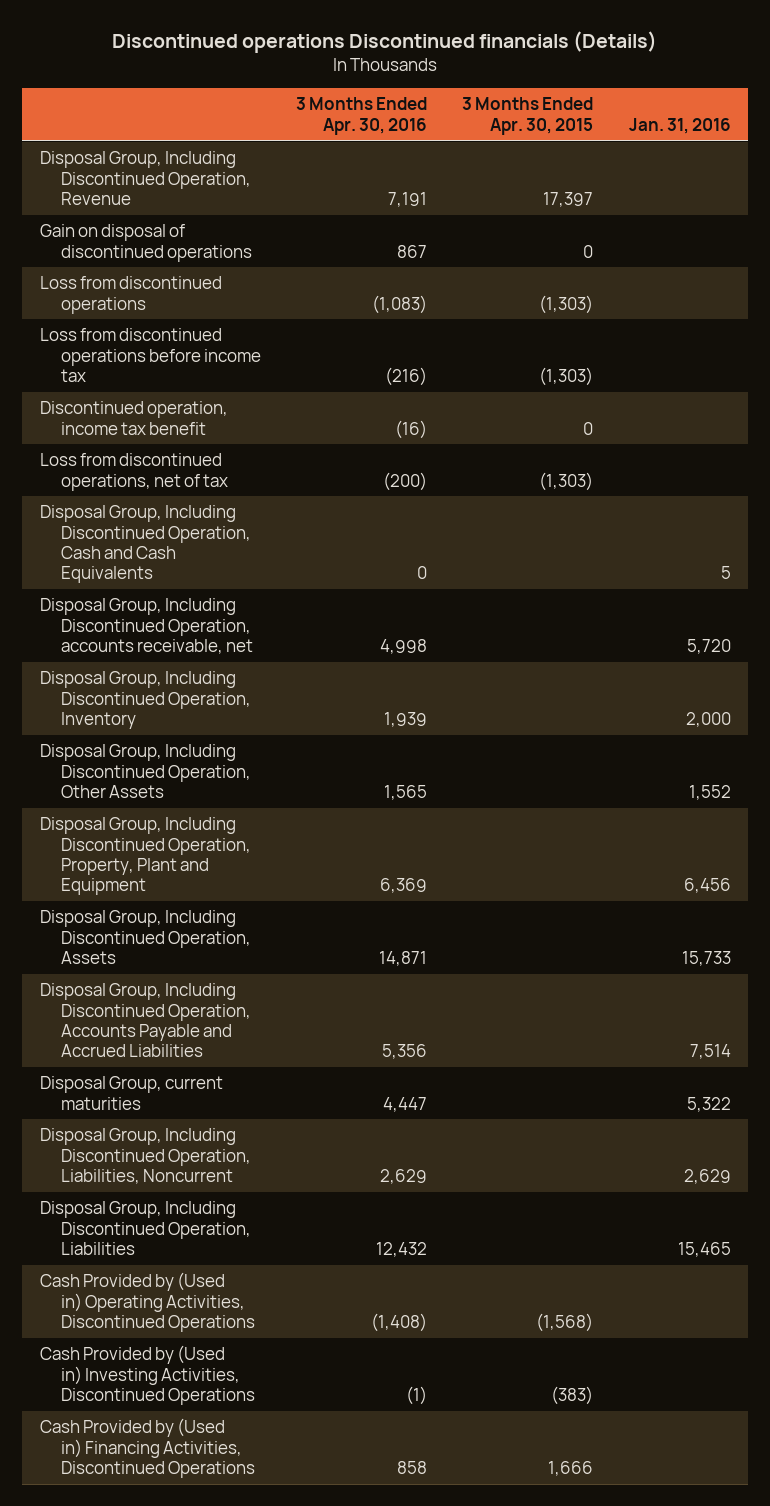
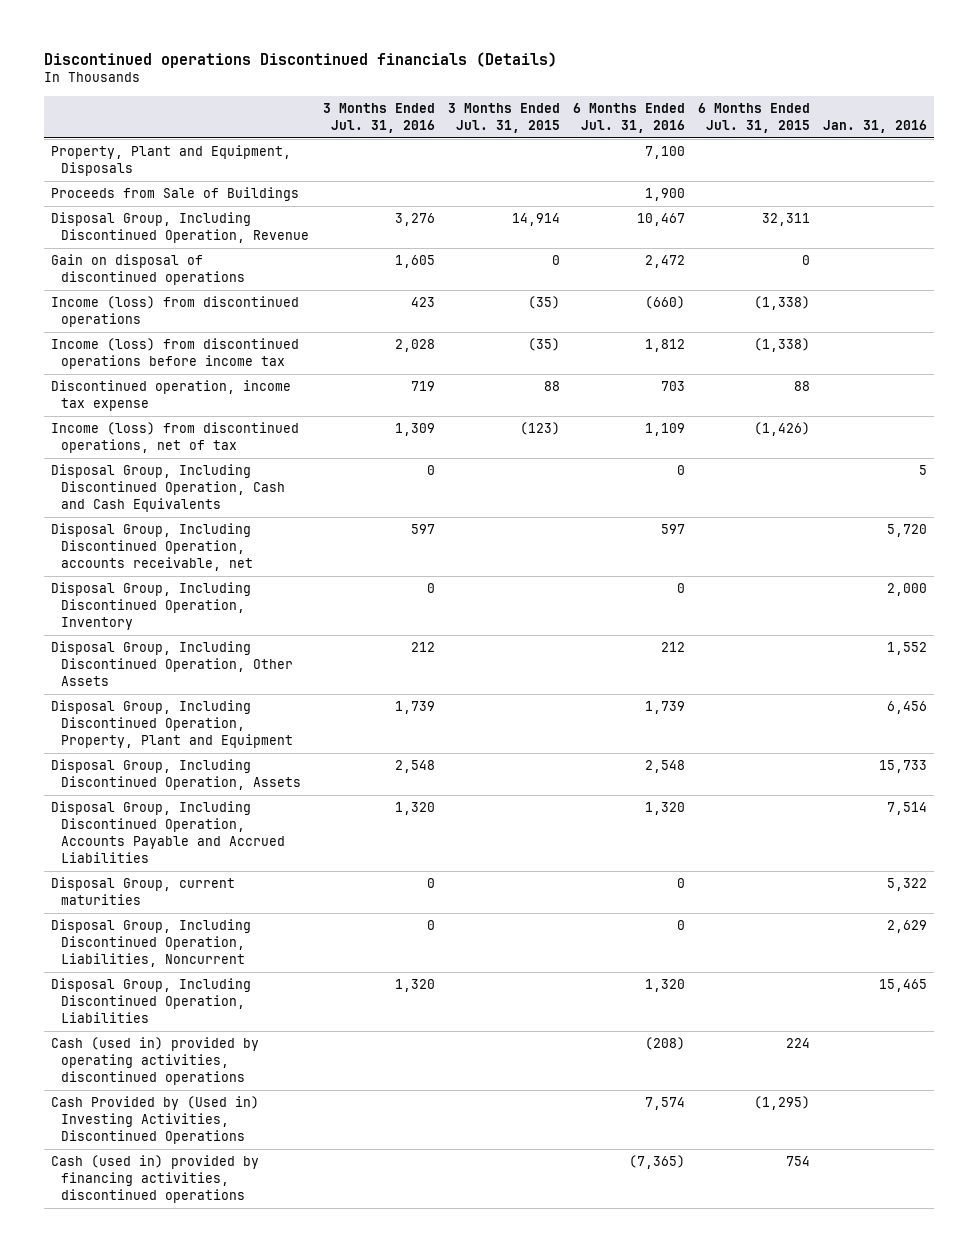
[296,97,428,135] 3 Months Ended Apr. 30, 2016 -> none
[462,97,594,135] 3 Months Ended Apr. 30, 2015 -> none
none -> [322,102,435,133] 3 Months Ended Jul. 31, 2016
none -> [447,102,560,133] 3 Months Ended Jul. 31, 2015
none -> [572,102,685,133] 6 Months Ended Jul. 31, 2016
none -> [697,102,810,133] 6 Months Ended Jul. 31, 2015
none -> [50,145,291,177] Property, Plant and Equipment, Disposals
none -> [50,187,299,202] Proceeds from Sale of Buildings
[39,276,222,314] Loss from discontinued operations -> [50,296,299,328] Income (loss) from discontinued operations
[39,328,261,382] Loss from discontinued operations before income tax -> [50,338,299,370] Income (loss) from discontinued operations before income tax
[39,401,228,435] Discontinued operation, income tax benefit -> [50,380,291,412] Discontinued operation, income tax expense
[39,453,228,491] Loss from discontinued operations, net of tax -> [50,422,299,454] Income (loss) from discontinued operations, net of tax
[39,1272,255,1332] Cash Provided by (Used in) Operating Activities, Discontinued Operations -> [50,1037,259,1086] Cash (used in) provided by operating activities, discontinued operations
[39,1418,255,1478] Cash Provided by (Used in) Financing Activities, Discontinued Operations -> [50,1155,259,1204] Cash (used in) provided by financing activities, discontinued operations

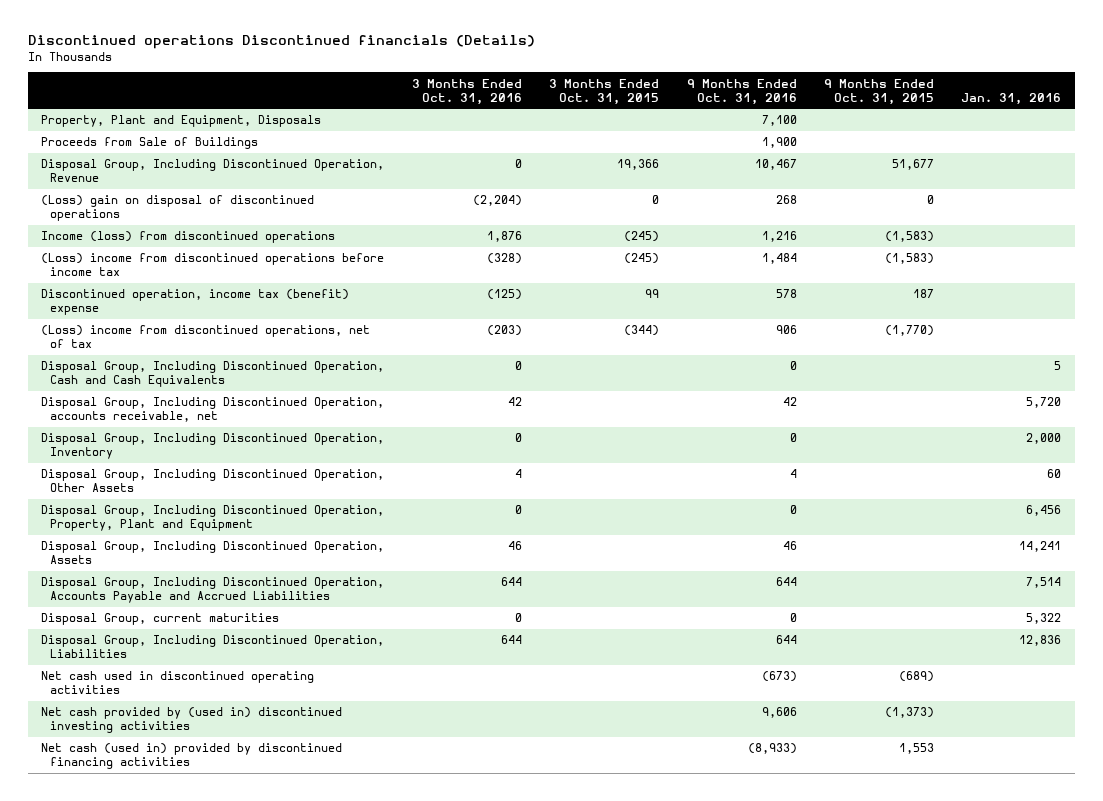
[322,102,435,133] 3 Months Ended Jul. 31, 2016 -> none
[447,102,560,133] 3 Months Ended Jul. 31, 2015 -> none
[572,102,685,133] 6 Months Ended Jul. 31, 2016 -> none
[697,102,810,133] 6 Months Ended Jul. 31, 2015 -> none
none -> [411,78,522,105] 3 Months Ended Oct. 31, 2016
none -> [549,78,660,105] 3 Months Ended Oct. 31, 2015
none -> [686,78,797,105] 9 Months Ended Oct. 31, 2016
none -> [824,78,935,105] 9 Months Ended Oct. 31, 2015
[50,254,246,286] Gain on disposal of discontinued operations -> [41,195,315,222] (Loss) gain on disposal of discontinued operations
[50,338,299,370] Income (loss) from discontinued operations before income tax -> [41,253,385,277] (Loss) income from discontinued operations before income tax
[50,380,291,412] Discontinued operation, income tax expense -> [41,289,350,316] Discontinued operation, income tax (benefit) expense
[50,422,299,454] Income (loss) from discontinued operations, net of tax -> [41,325,371,349] (Loss) income from discontinued operations, net of tax
[887,642,928,656] 1,552 -> [1047,469,1062,479] 60
[879,760,928,774] 15,733 -> [1019,541,1062,553] 14,241
[50,919,251,968] Disposal Group, Including Discontinued Operation, Liabilities, Noncurrent -> none
[879,979,928,993] 15,465 -> [1019,635,1062,647] 12,836
[50,1037,259,1086] Cash (used in) provided by operating activities, discontinued operations -> [41,671,315,695] Net cash used in discontinued operating activities
[50,1096,259,1145] Cash Provided by (Used in) Investing Activities, Discontinued Operations -> [41,707,343,734] Net cash provided by (used in) discontinued investing activities
[50,1155,259,1204] Cash (used in) provided by financing activities, discontinued operations -> [41,743,343,770] Net cash (used in) provided by discontinued financing activities

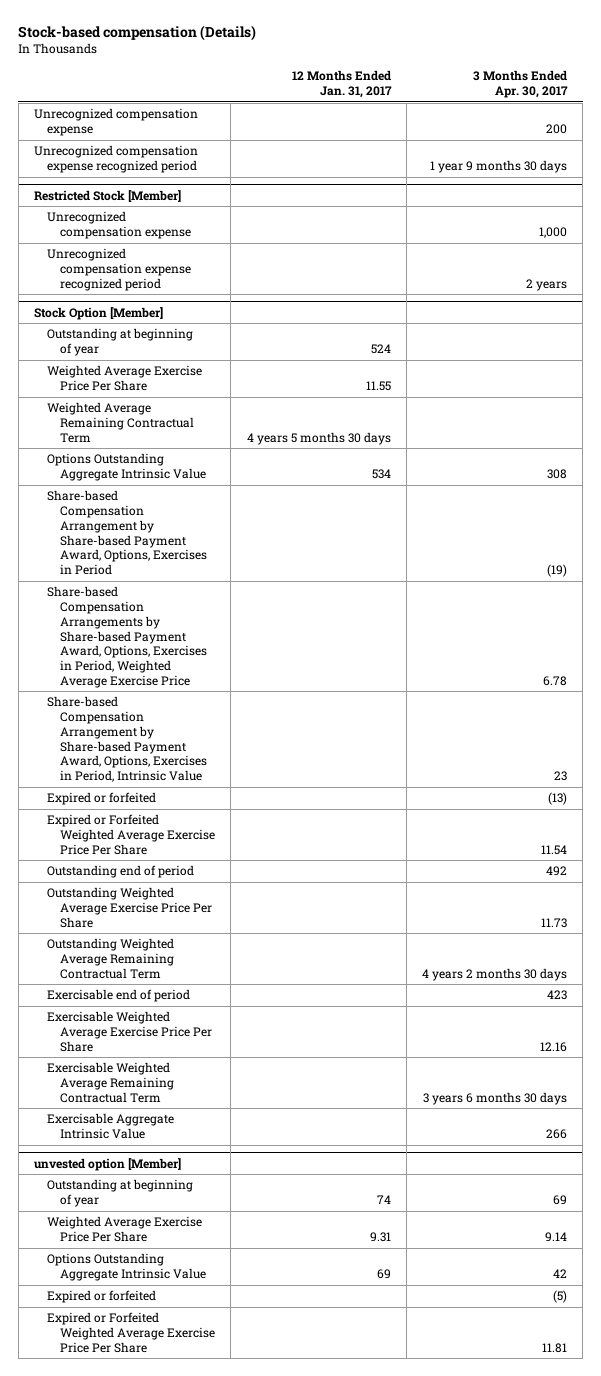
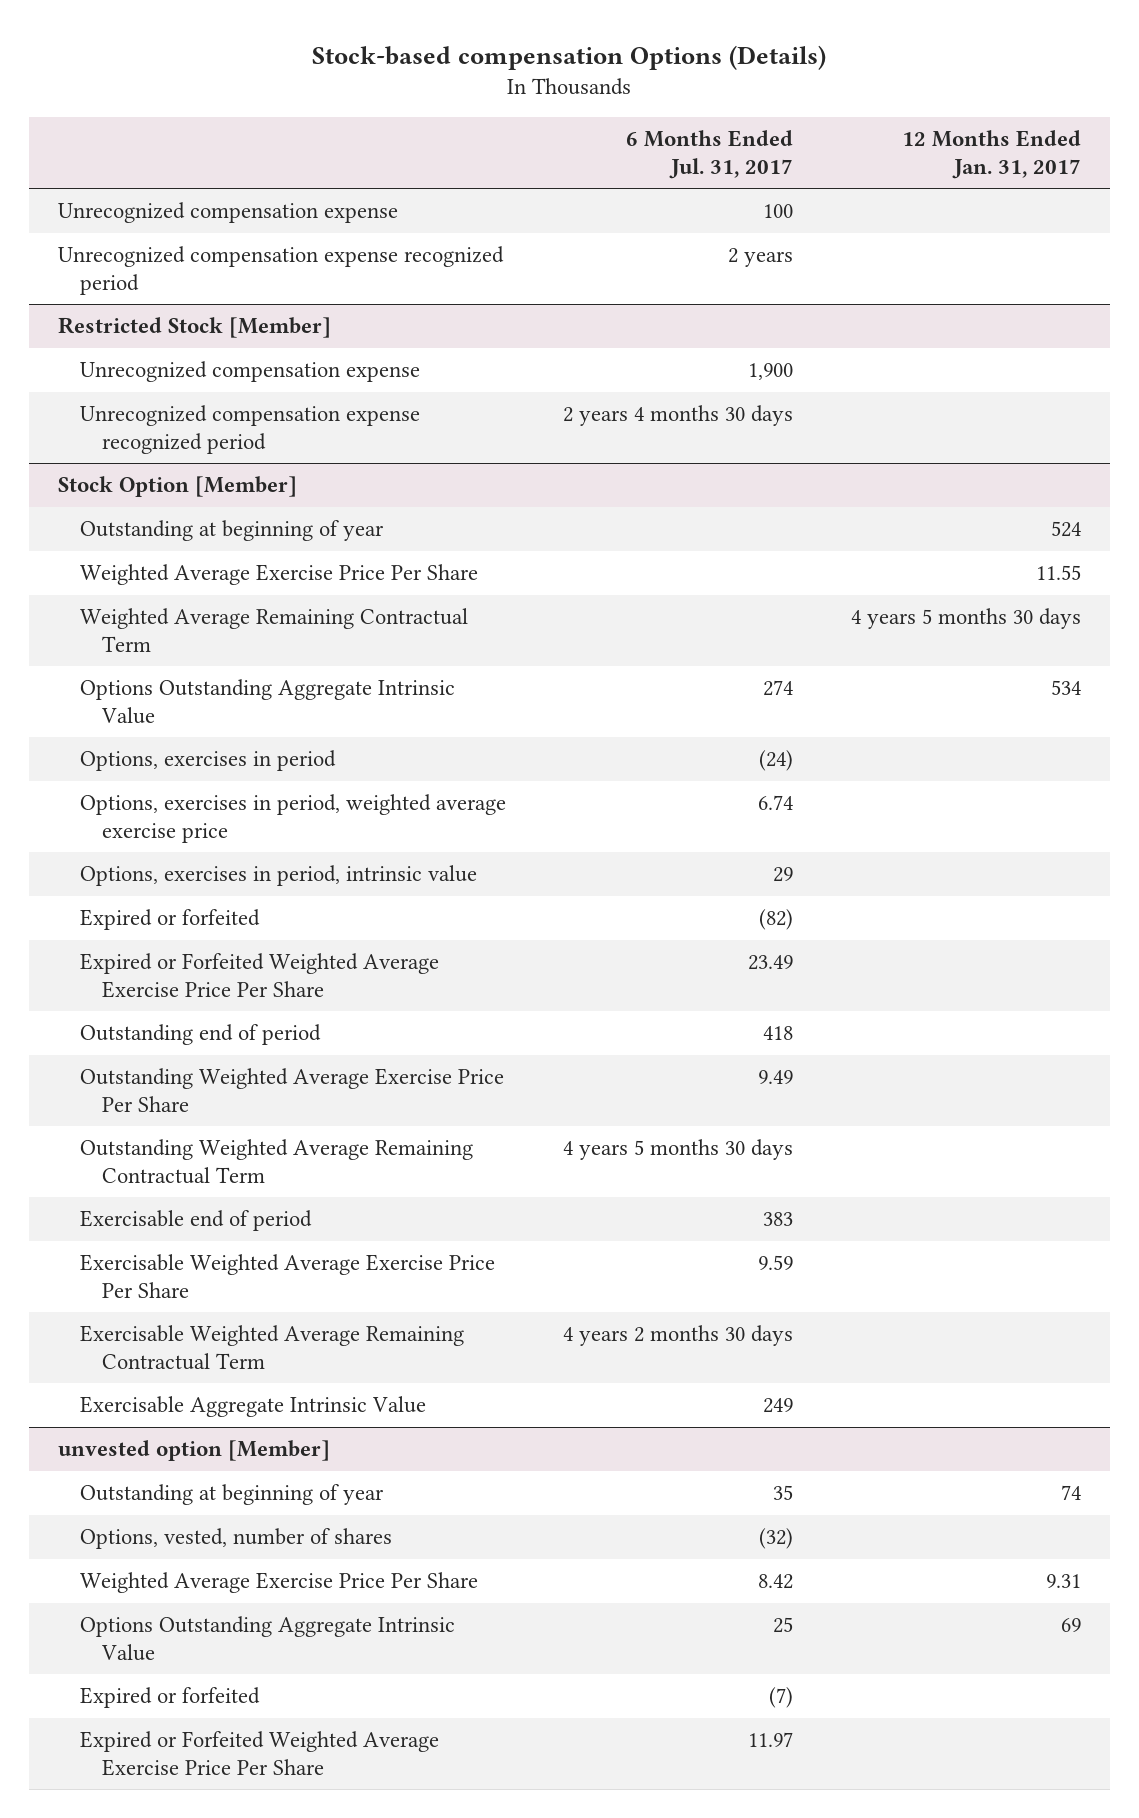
[18,24,257,41] Stock-based compensation (Details) -> [312,44,827,70] Stock-based compensation Options (Details)
[472,70,568,99] 3 Months Ended Apr. 30, 2017 -> none
none -> [626,130,794,179] 6 Months Ended Jul. 31, 2017
[47,490,208,575] Share-based Compensation Arrangement by Share-based Payment Award, Options, Exercises in Period -> [79,750,336,772] Options, exercises in period
[47,586,208,688] Share-based Compensation Arrangements by Share-based Payment Award, Options, Exercises in Period, Weighted Average Exercise Price -> [79,794,506,843] Options, exercises in period, weighted average exercise price
[47,696,208,782] Share-based Compensation Arrangement by Share-based Payment Award, Options, Exercises in Period, Intrinsic Value -> [79,865,477,887] Options, exercises in period, intrinsic value
none -> [79,1528,392,1550] Options, vested, number of shares

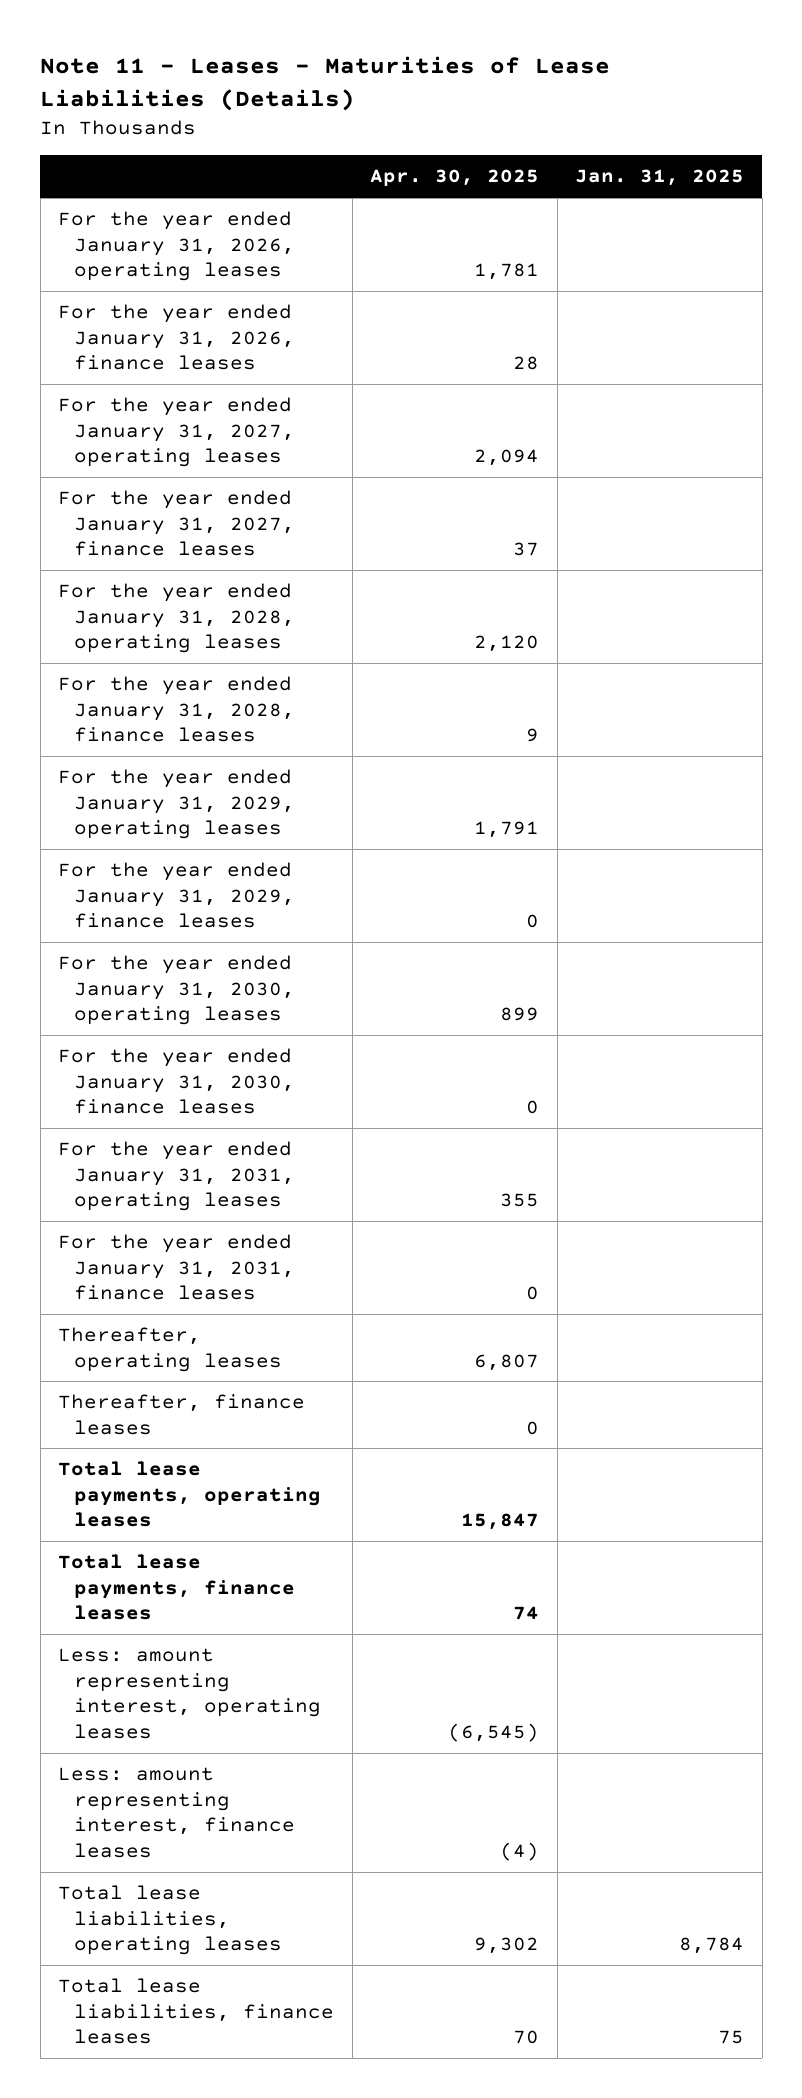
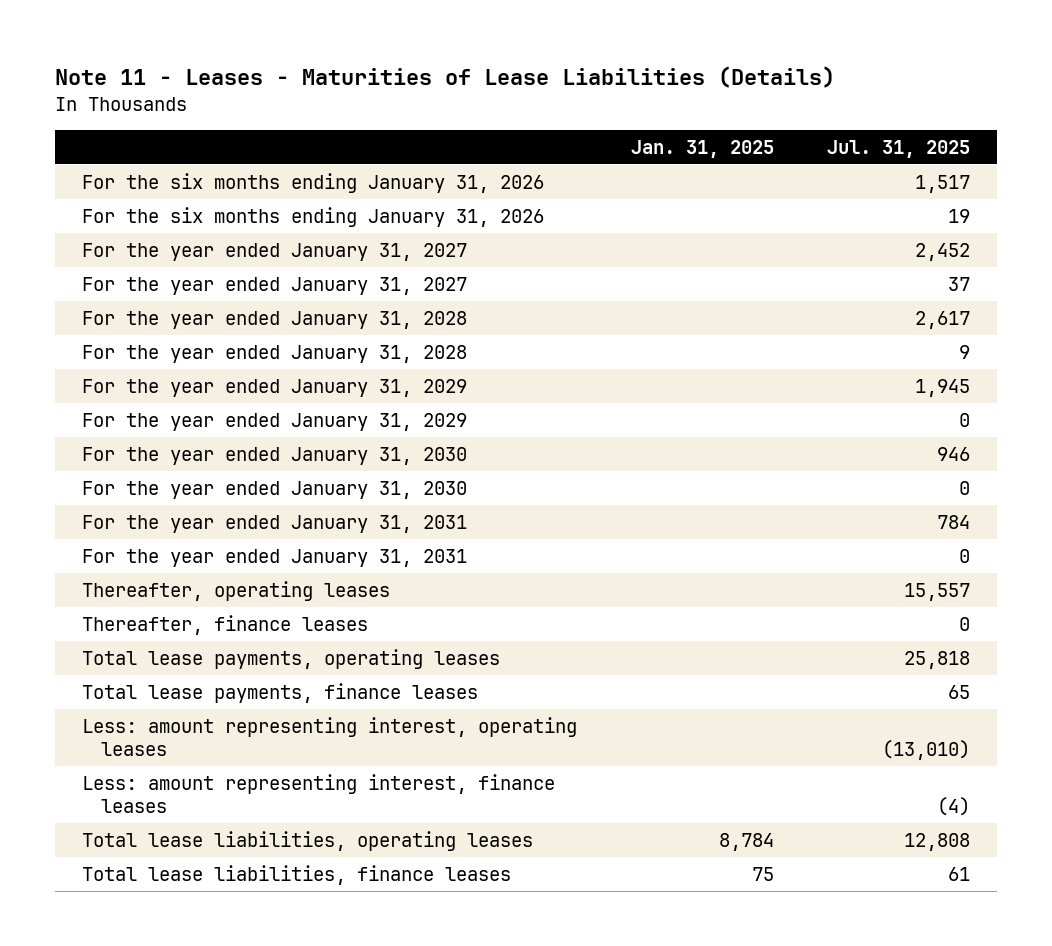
[370,169,540,187] Apr. 30, 2025 -> none
none -> [826,139,970,158] Jul. 31, 2025
[58,211,296,282] For the year ended January 31, 2026, operating leases -> [82,172,545,193] For the six months ending January 31, 2026
[58,304,296,371] For the year ended January 31, 2026, finance leases -> [82,206,545,227] For the six months ending January 31, 2026
[58,397,296,468] For the year ended January 31, 2027, operating leases -> [82,242,468,261] For the year ended January 31, 2027
[58,490,296,557] For the year ended January 31, 2027, finance leases -> [82,276,468,295] For the year ended January 31, 2027
[58,583,296,654] For the year ended January 31, 2028, operating leases -> [82,310,468,329] For the year ended January 31, 2028
[58,676,296,743] For the year ended January 31, 2028, finance leases -> [82,344,468,363] For the year ended January 31, 2028
[58,769,296,840] For the year ended January 31, 2029, operating leases -> [82,378,468,397] For the year ended January 31, 2029
[58,862,296,929] For the year ended January 31, 2029, finance leases -> [82,412,468,431] For the year ended January 31, 2029
[58,955,296,1026] For the year ended January 31, 2030, operating leases -> [82,446,468,465] For the year ended January 31, 2030
[58,1048,296,1115] For the year ended January 31, 2030, finance leases -> [82,480,468,499] For the year ended January 31, 2030
[58,1141,296,1212] For the year ended January 31, 2031, operating leases -> [82,514,468,533] For the year ended January 31, 2031
[58,1234,296,1301] For the year ended January 31, 2031, finance leases -> [82,548,468,567] For the year ended January 31, 2031

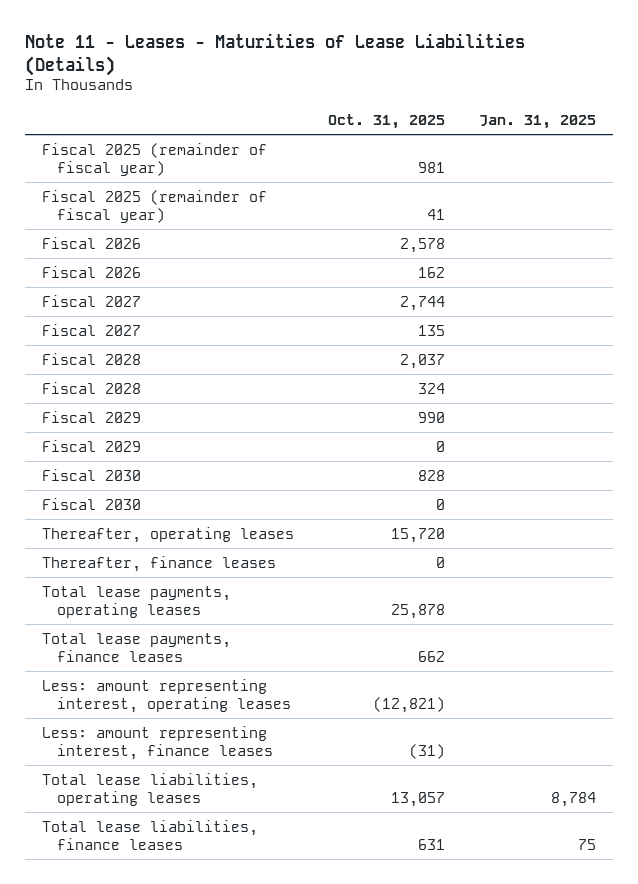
[826,139,970,158] Jul. 31, 2025 -> none
none -> [327,113,445,129] Oct. 31, 2025
[82,172,545,193] For the six months ending January 31, 2026 -> [42,142,268,176] Fiscal 2025 (remainder of fiscal year)
[82,206,545,227] For the six months ending January 31, 2026 -> [42,189,268,223] Fiscal 2025 (remainder of fiscal year)
[82,242,468,261] For the year ended January 31, 2027 -> [42,236,142,249] Fiscal 2026
[82,276,468,295] For the year ended January 31, 2027 -> [42,265,142,278] Fiscal 2026
[82,310,468,329] For the year ended January 31, 2028 -> [42,294,142,307] Fiscal 2027
[82,344,468,363] For the year ended January 31, 2028 -> [42,323,142,336] Fiscal 2027
[82,378,468,397] For the year ended January 31, 2029 -> [42,352,142,365] Fiscal 2028
[82,412,468,431] For the year ended January 31, 2029 -> [42,381,142,394] Fiscal 2028
[82,446,468,465] For the year ended January 31, 2030 -> [42,410,142,423] Fiscal 2029
[82,480,468,499] For the year ended January 31, 2030 -> [42,439,142,452] Fiscal 2029
[82,514,468,533] For the year ended January 31, 2031 -> [42,468,142,481] Fiscal 2030
[82,548,468,567] For the year ended January 31, 2031 -> [42,497,142,510] Fiscal 2030

